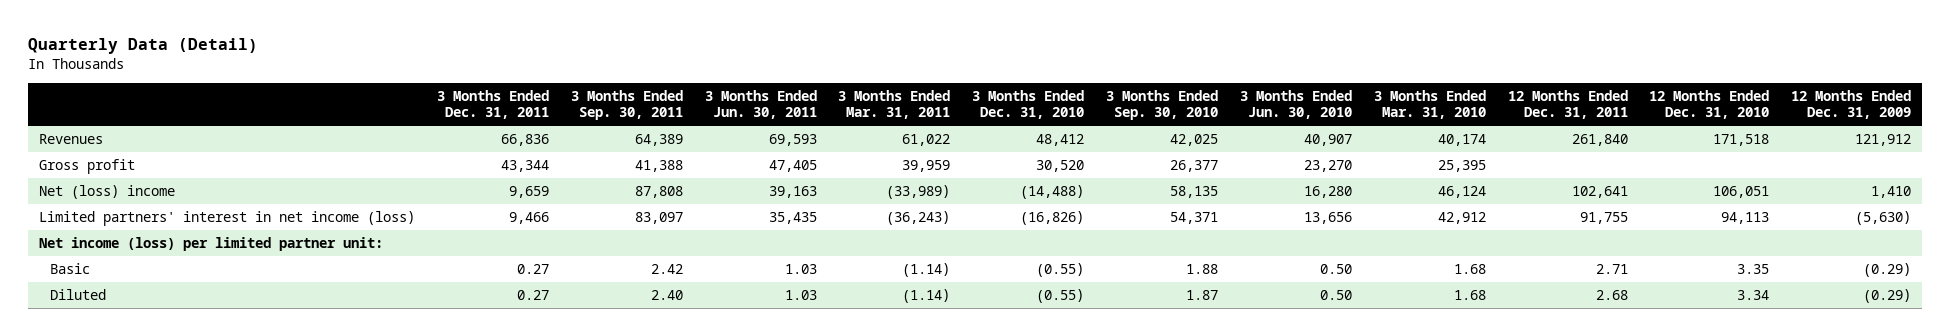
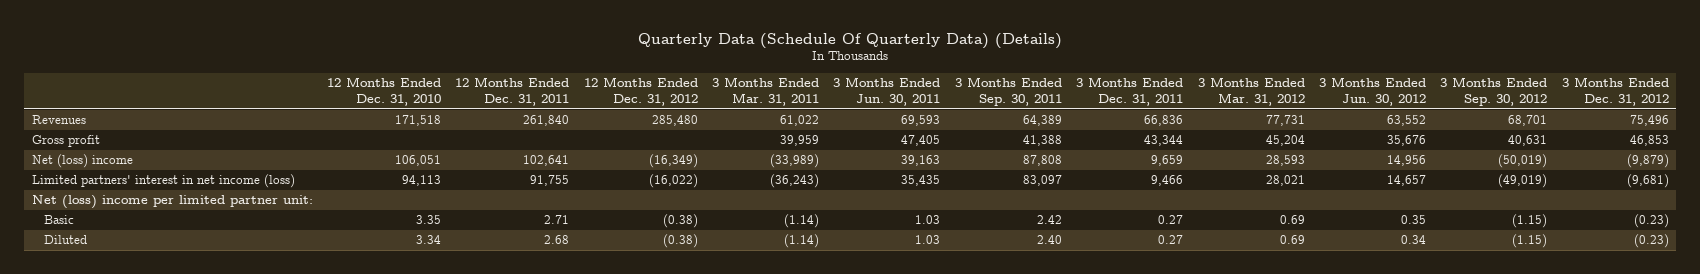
[28,37,259,54] Quarterly Data (Detail) -> [638,32,1063,49] Quarterly Data (Schedule Of Quarterly Data) (Details)
[972,89,1085,120] 3 Months Ended Dec. 31, 2010 -> none
[1106,89,1219,121] 3 Months Ended Sep. 30, 2010 -> none
[1239,89,1352,120] 3 Months Ended Jun. 30, 2010 -> none
[1373,89,1486,120] 3 Months Ended Mar. 31, 2010 -> none
[1791,89,1912,120] 12 Months Ended Dec. 31, 2009 -> none
none -> [583,77,698,106] 12 Months Ended Dec. 31, 2012
none -> [1197,77,1305,106] 3 Months Ended Mar. 31, 2012
none -> [1318,77,1426,106] 3 Months Ended Jun. 30, 2012
none -> [1440,77,1548,106] 3 Months Ended Sep. 30, 2012
none -> [1561,77,1669,106] 3 Months Ended Dec. 31, 2012
[39,237,384,252] Net income (loss) per limited partner unit: -> [31,195,313,210] Net (loss) income per limited partner unit:

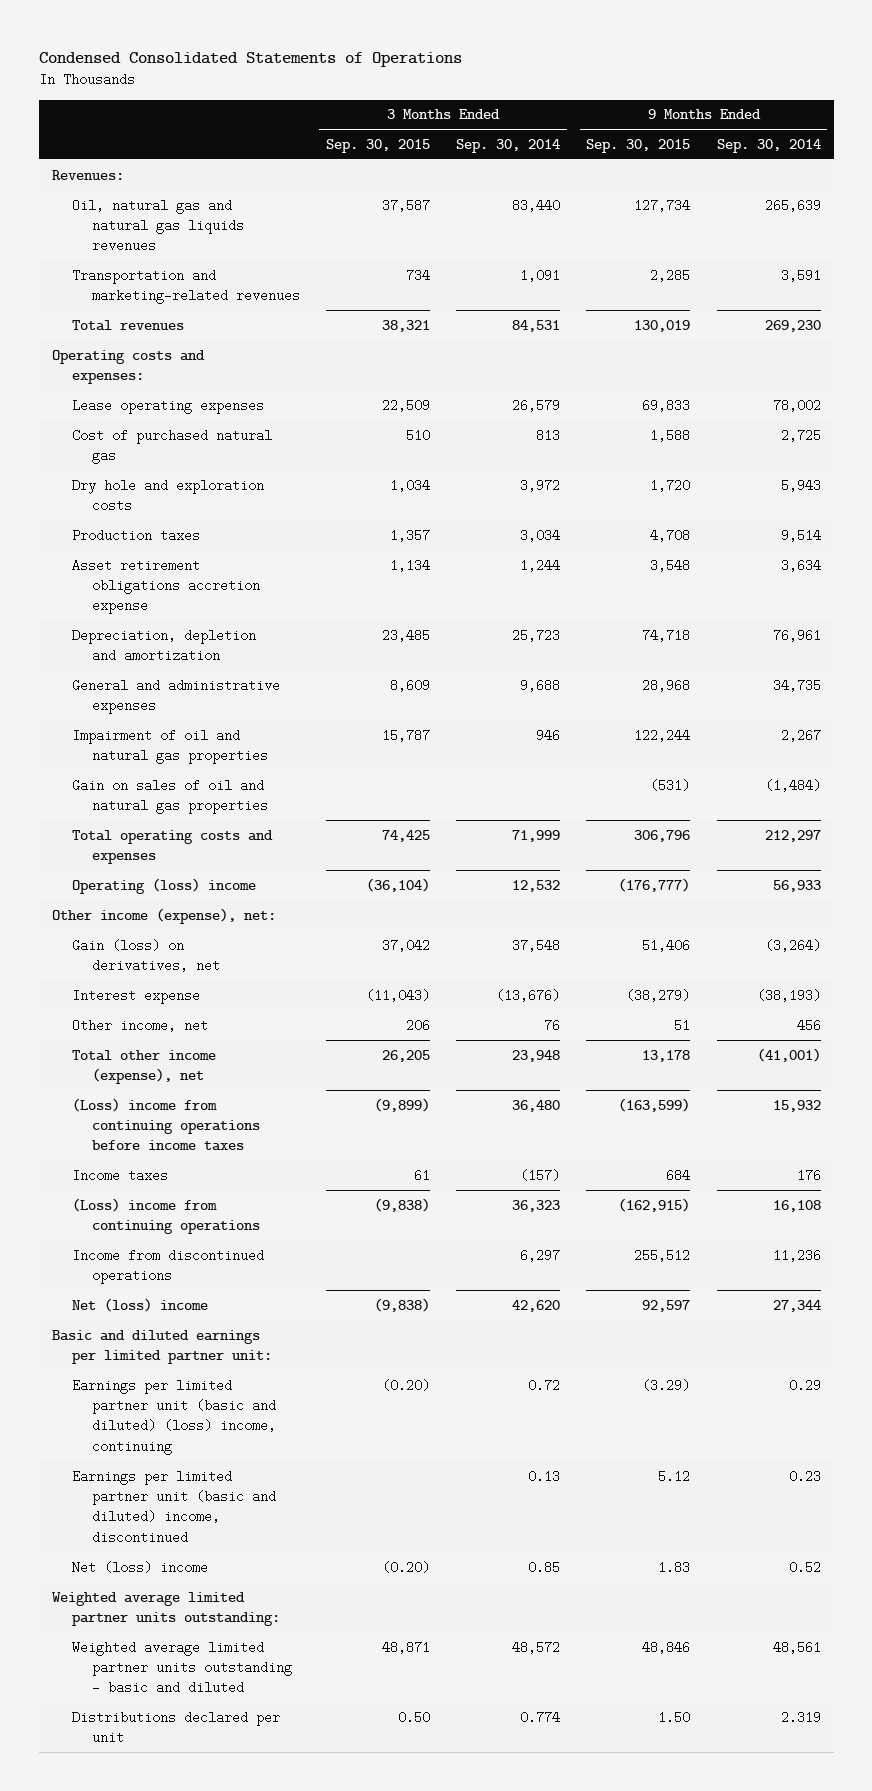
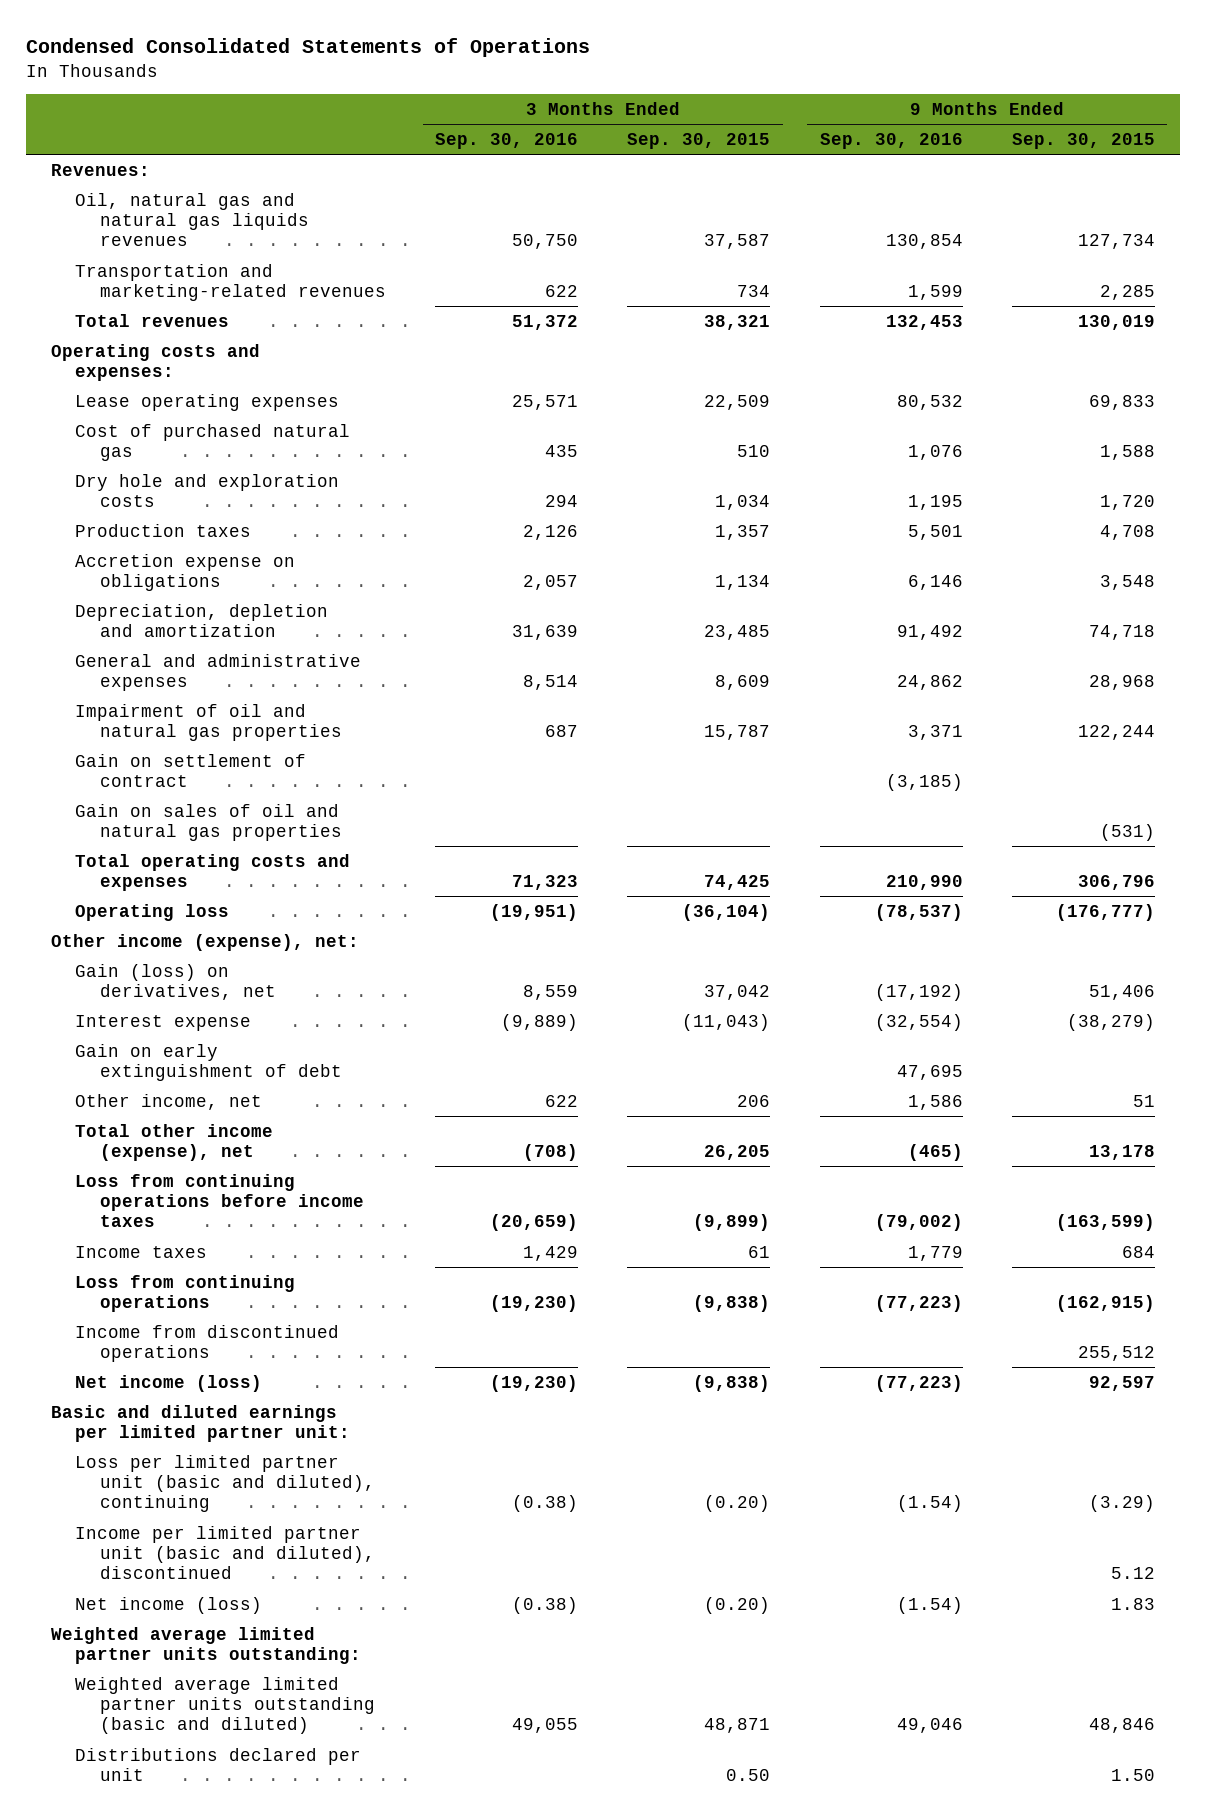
[456,138,561,153] Sep. 30, 2014 -> none
[716,138,821,153] Sep. 30, 2014 -> none
none -> [435,132,579,149] Sep. 30, 2016
none -> [819,132,963,149] Sep. 30, 2016
[71,558,260,615] Asset retirement obligations accretion expense -> [75,553,296,592] Accretion expense on obligations
none -> [75,753,307,788] Gain on settlement of contract
[71,877,256,894] Operating (loss) income -> [75,903,230,921] Operating loss
none -> [75,1043,342,1082] Gain on early extinguishment of debt
[71,1097,260,1152] (Loss) income from continuing operations before income taxes -> [75,1173,364,1228] Loss from continuing operations before income taxes
[71,1197,260,1234] (Loss) income from continuing operations -> [75,1274,296,1313] Loss from continuing operations
[71,1297,208,1312] Net (loss) income -> [75,1374,263,1392] Net income (loss)
[71,1378,276,1455] Earnings per limited partner unit (basic and diluted) (loss) income, continuing -> [75,1454,375,1513] Loss per limited partner unit (basic and diluted), continuing
[71,1469,276,1544] Earnings per limited partner unit (basic and diluted) income, discontinued -> [75,1525,375,1580] Income per limited partner unit (basic and diluted), discontinued
[71,1560,208,1574] Net (loss) income -> [75,1596,263,1614] Net income (loss)
[71,1640,292,1695] Weighted average limited partner units outstanding - basic and diluted -> [75,1676,375,1735] Weighted average limited partner units outstanding (basic and diluted)

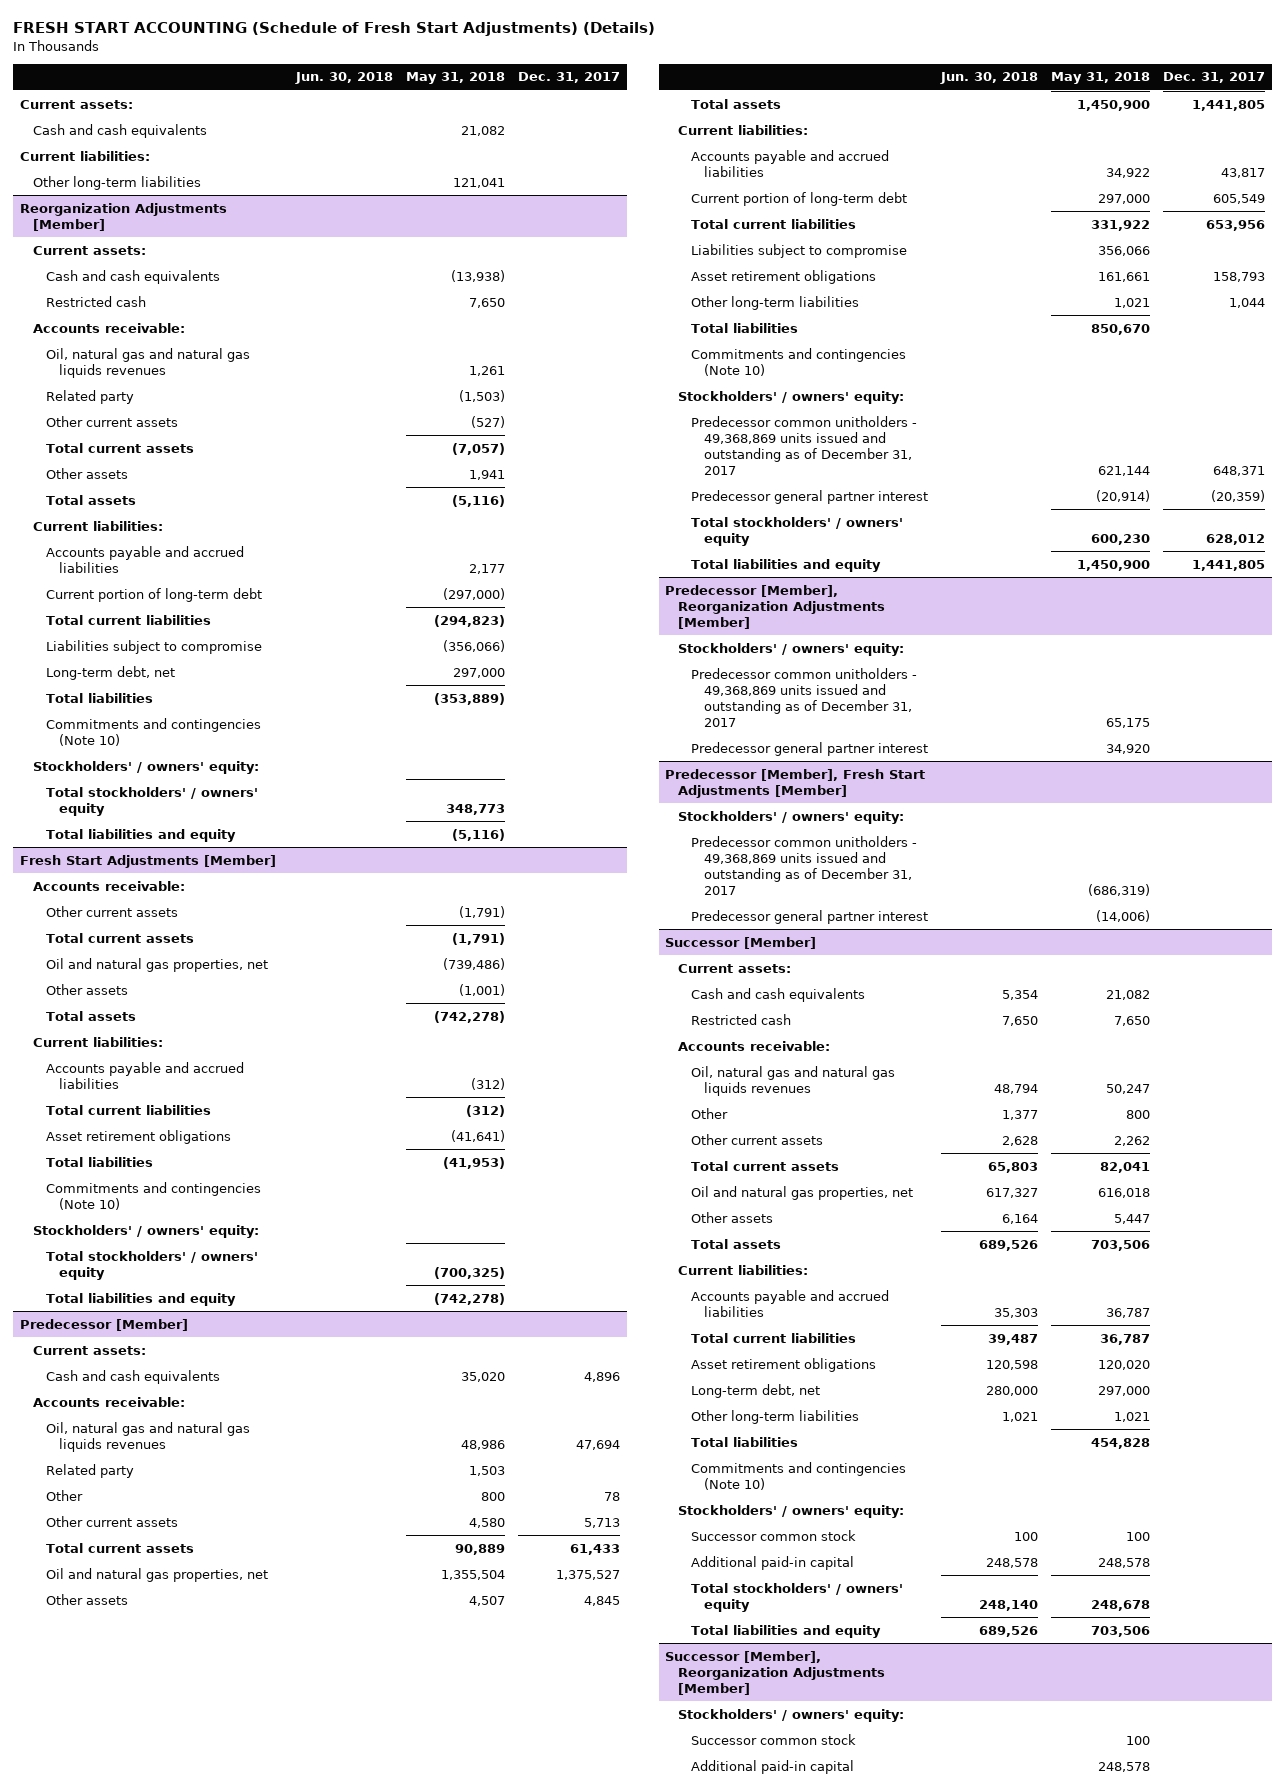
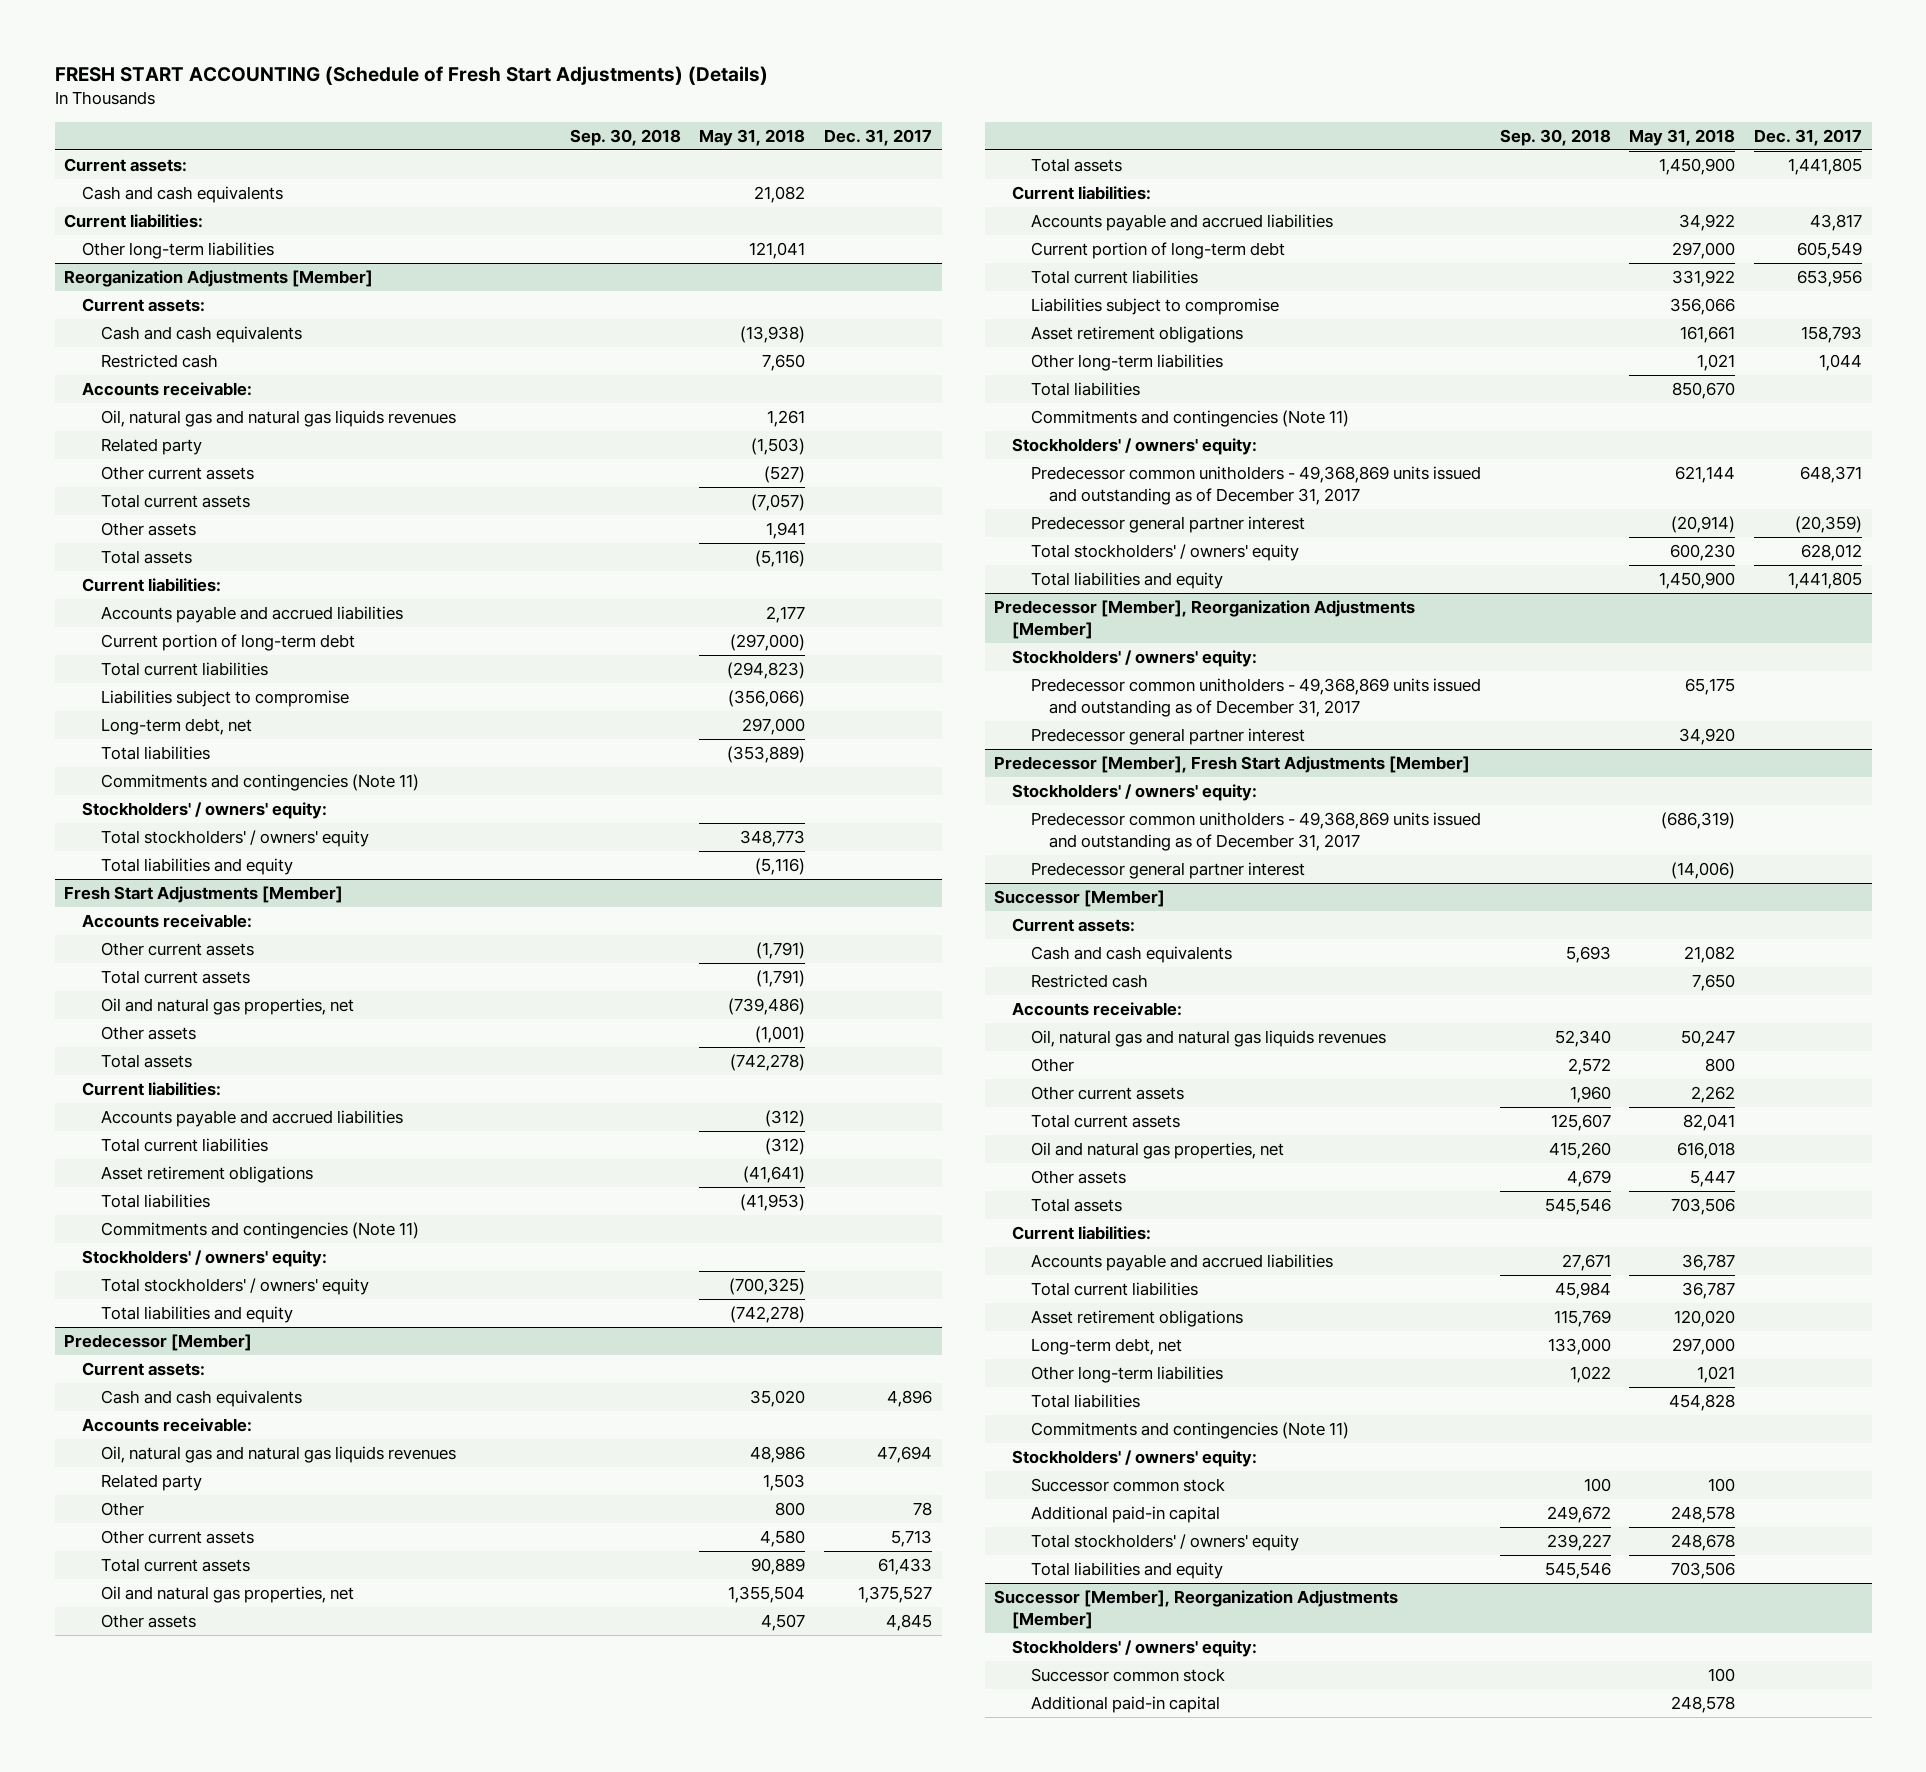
[294,72,393,85] Jun. 30, 2018 -> none
none -> [569,128,681,146] Sep. 30, 2018
[45,717,261,746] Commitments and contingencies (Note 10) -> [100,774,419,792] Commitments and contingencies (Note 11)
[45,1181,261,1210] Commitments and contingencies (Note 10) -> [100,1222,419,1240] Commitments and contingencies (Note 11)
[691,347,907,376] Commitments and contingencies (Note 10) -> [1030,410,1349,428] Commitments and contingencies (Note 11)
[691,1461,907,1490] Commitments and contingencies (Note 10) -> [1030,1422,1349,1440] Commitments and contingencies (Note 11)

